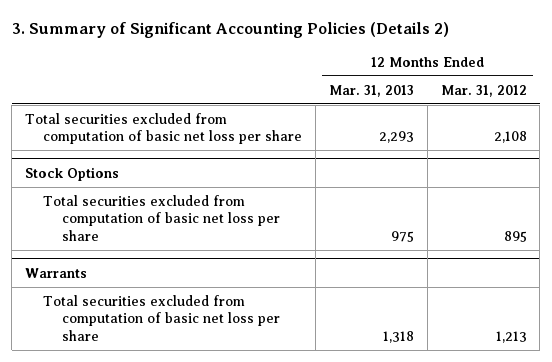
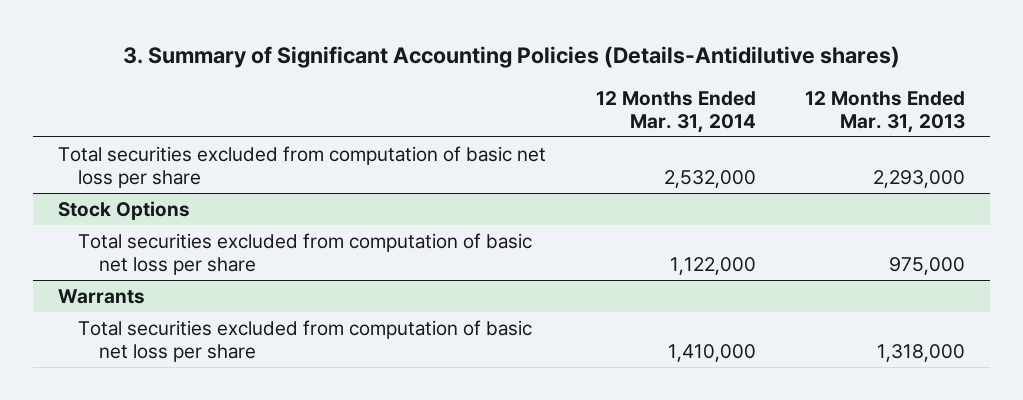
[11,21,449,38] 3. Summary of Significant Accounting Policies (Details 2) -> [122,45,900,68] 3. Summary of Significant Accounting Policies (Details-Antidilutive shares)
[440,84,527,97] Mar. 31, 2012 -> none
none -> [595,90,756,133] 12 Months Ended Mar. 31, 2014
[379,131,415,144] 2,293 -> [873,169,966,188] 2,293,000
[391,230,415,242] 975 -> [889,256,966,275] 975,000
[383,330,415,343] 1,318 -> [877,343,966,362] 1,318,000

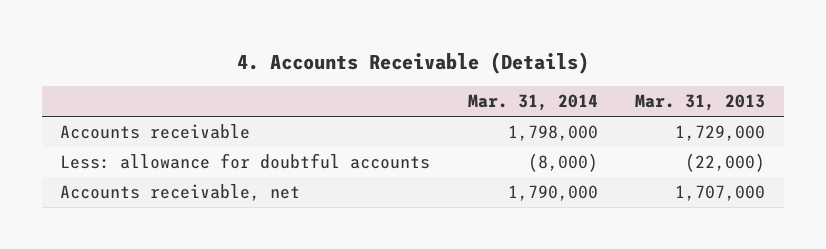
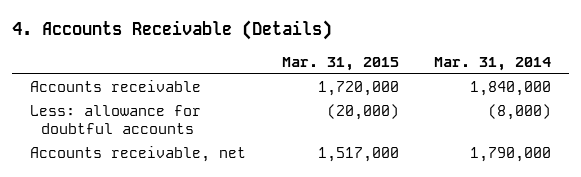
[635,94,766,112] Mar. 31, 2013 -> none
none -> [281,56,399,71] Mar. 31, 2015
[507,125,598,142] 1,798,000 -> [470,81,552,97] 1,840,000

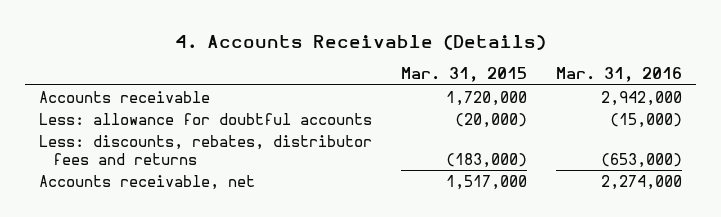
[434,56,552,71] Mar. 31, 2014 -> none
none -> [555,67,682,83] Mar. 31, 2016
none -> [39,134,373,165] Less: discounts, rebates, distributor fees and returns

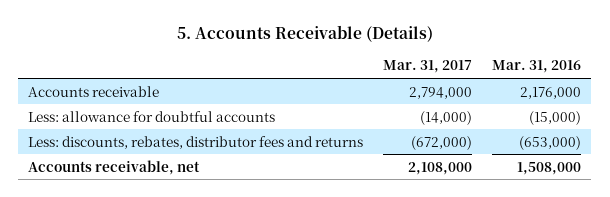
[174,35,546,51] 4. Accounts Receivable (Details) -> [176,25,433,43] 5. Accounts Receivable (Details)
[401,67,528,83] Mar. 31, 2015 -> none
none -> [383,60,473,74] Mar. 31, 2017
[600,90,682,106] 2,942,000 -> [520,86,582,99] 2,176,000
[600,174,682,190] 2,274,000 -> [517,161,582,175] 1,508,000

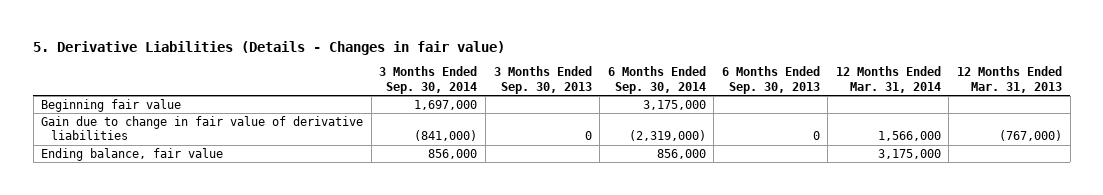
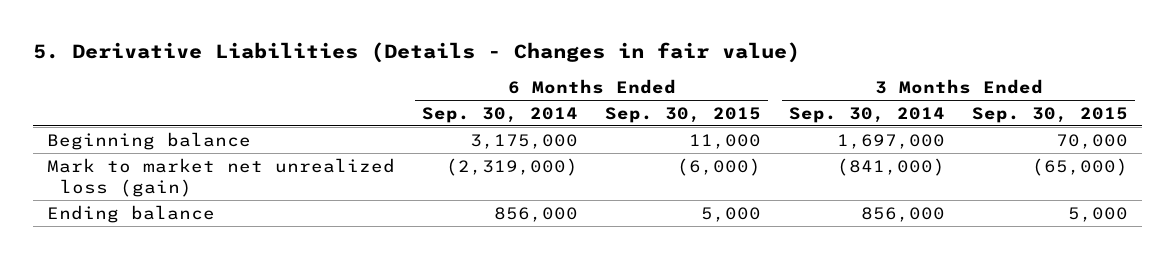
[493,66,592,94] 3 Months Ended Sep. 30, 2013 -> none
[721,66,820,94] 6 Months Ended Sep. 30, 2013 -> none
[835,66,941,93] 12 Months Ended Mar. 31, 2014 -> none
[957,66,1063,93] 12 Months Ended Mar. 31, 2013 -> none
none -> [605,106,762,123] Sep. 30, 2015
none -> [972,106,1129,123] Sep. 30, 2015
[41,99,182,113] Beginning fair value -> [46,131,251,150] Beginning balance
[41,116,364,141] Gain due to change in fair value of derivative liabilities -> [46,157,395,197] Mark to market net unrealized loss (gain)
[41,148,224,162] Ending balance, fair value -> [46,204,215,223] Ending balance

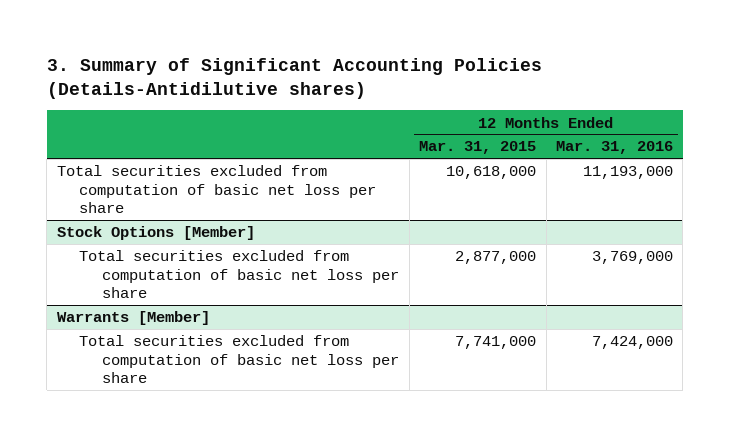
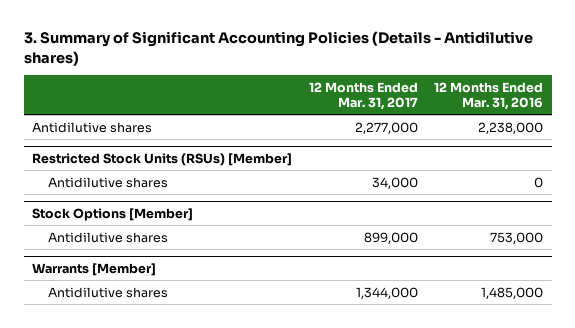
[46,57,542,99] 3. Summary of Significant Accounting Policies (Details-Antidilutive shares) -> [23,31,533,66] 3. Summary of Significant Accounting Policies (Details - Antidilutive shares)
[419,141,537,155] Mar. 31, 2015 -> none
none -> [308,81,418,110] 12 Months Ended Mar. 31, 2017
[56,165,377,214] Total securities excluded from computation of basic net loss per share -> none
none -> [32,121,153,133] Antidilutive shares
none -> [32,153,293,167] Restricted Stock Units (RSUs) [Member]
none -> [48,176,169,188] Antidilutive shares
[79,250,400,299] Total securities excluded from computation of basic net loss per share -> none
none -> [48,231,169,243] Antidilutive shares
[79,335,400,384] Total securities excluded from computation of basic net loss per share -> none
none -> [48,286,169,298] Antidilutive shares

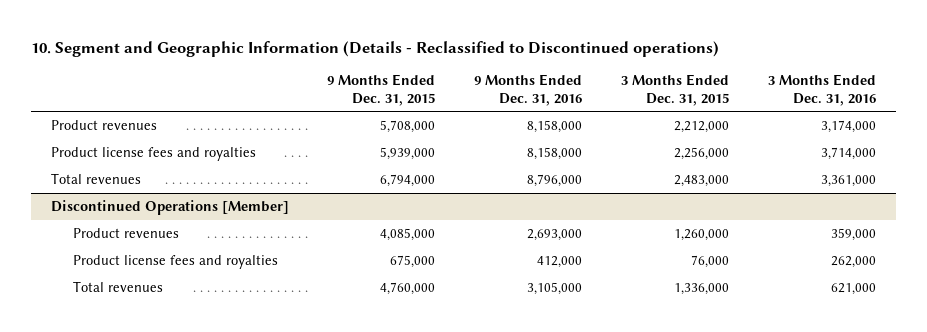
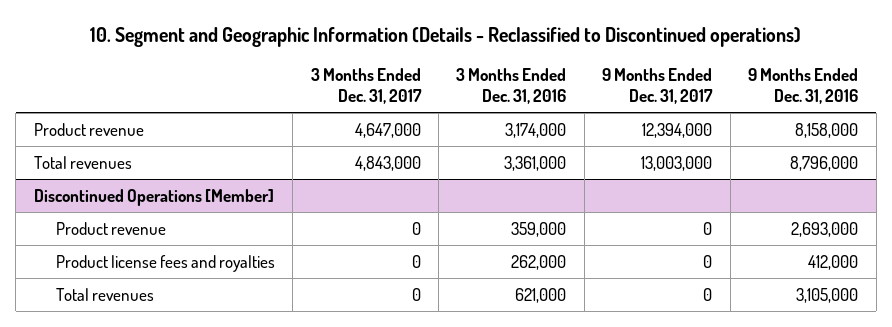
[327,74,436,106] 9 Months Ended Dec. 31, 2015 -> none
[621,74,730,106] 3 Months Ended Dec. 31, 2015 -> none
none -> [310,68,422,104] 3 Months Ended Dec. 31, 2017
none -> [602,68,714,104] 9 Months Ended Dec. 31, 2017
[50,147,256,162] Product license fees and royalties -> none
[50,120,157,131] Product revenues -> [33,122,144,136] Product revenue
[72,228,179,239] Product revenues -> [55,221,166,235] Product revenue

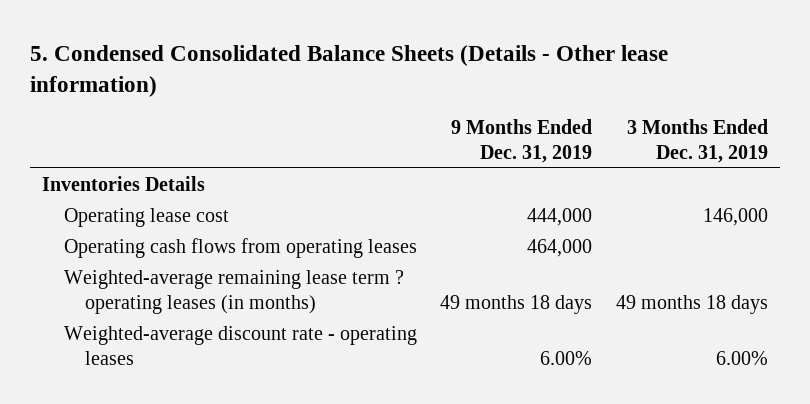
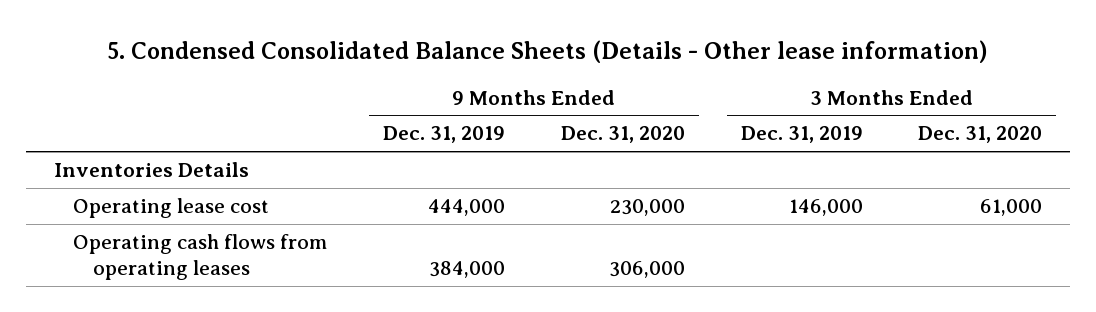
none -> [560,126,685,144] Dec. 31, 2020
none -> [918,126,1043,144] Dec. 31, 2020
[63,269,404,314] Weighted-average remaining lease term ? operating leases (in months) -> none
[63,325,417,365] Weighted-average discount rate - operating leases -> none
[527,238,593,257] 464,000 -> [429,261,506,279] 384,000

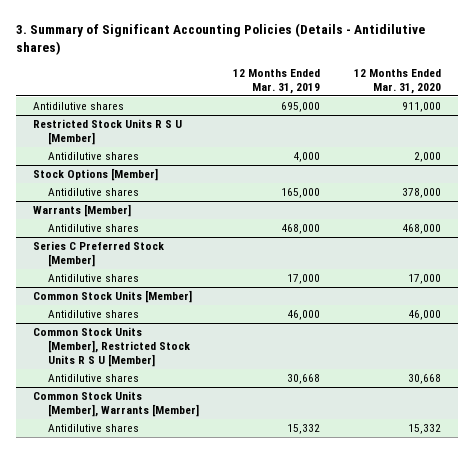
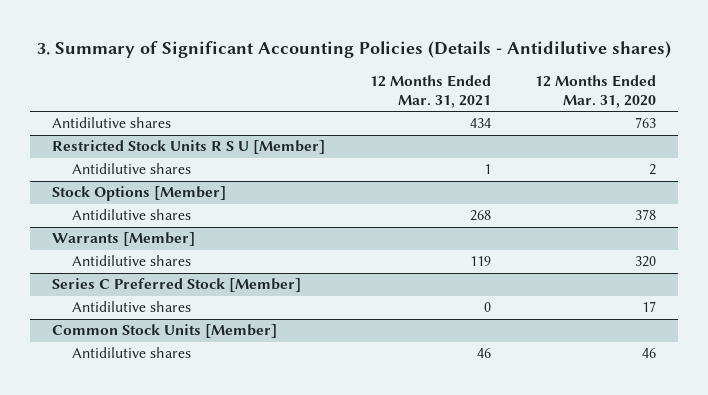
[232,69,320,95] 12 Months Ended Mar. 31, 2019 -> none
none -> [369,74,491,108] 12 Months Ended Mar. 31, 2021
[401,101,441,112] 911,000 -> [635,117,657,129] 763
[413,151,441,162] 2,000 -> [649,164,657,176] 2
[401,187,441,198] 378,000 -> [635,209,657,221] 378
[401,223,441,234] 468,000 -> [635,256,657,268] 320
[407,273,441,284] 17,000 -> [642,301,657,313] 17
[33,326,190,368] Common Stock Units [Member], Restricted Stock Units R S U [Member] -> none
[47,373,139,382] Antidilutive shares -> none
[33,390,199,418] Common Stock Units [Member], Warrants [Member] -> none
[47,423,139,432] Antidilutive shares -> none
[407,309,441,320] 46,000 -> [642,348,657,359] 46

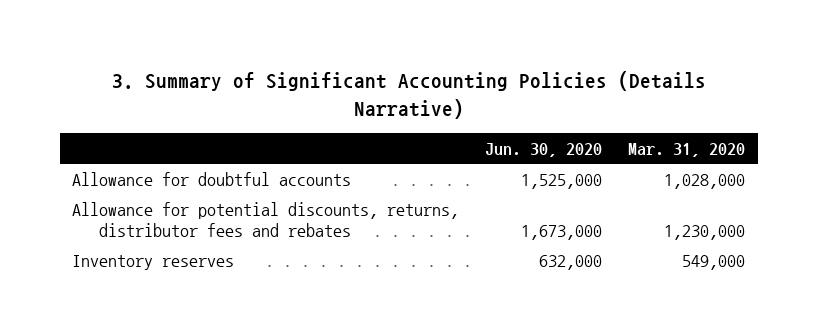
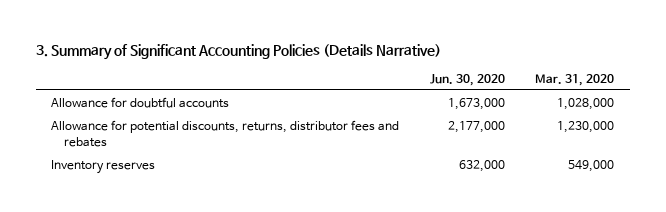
[521,173,603,189] 1,525,000 -> [447,97,505,110] 1,673,000
[521,225,603,241] 1,673,000 -> [447,120,505,133] 2,177,000

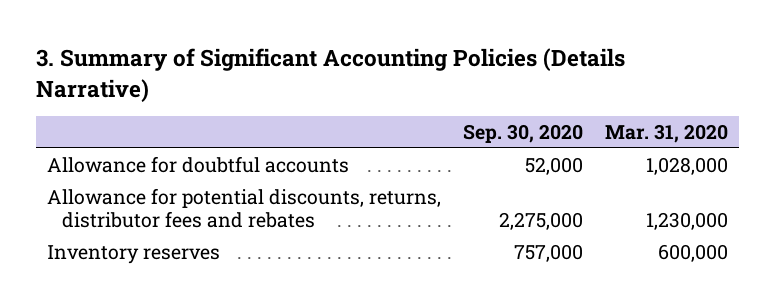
[429,73,505,86] Jun. 30, 2020 -> none
none -> [463,123,584,143] Sep. 30, 2020
[568,159,615,172] 549,000 -> [658,243,729,262] 600,000

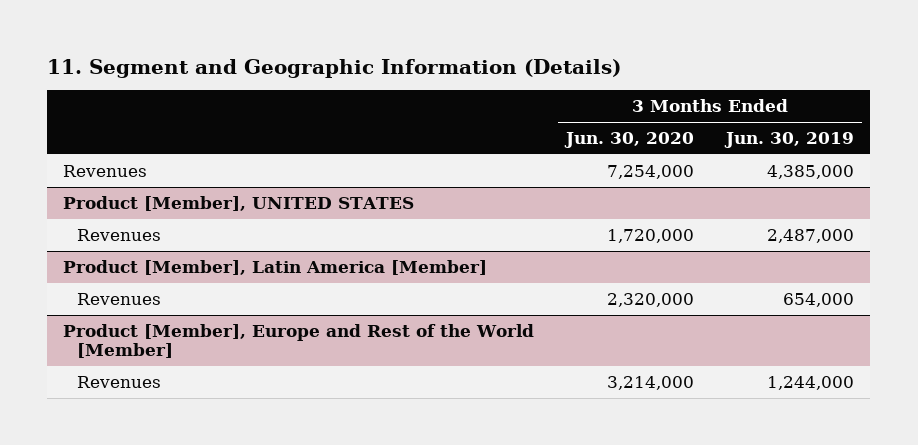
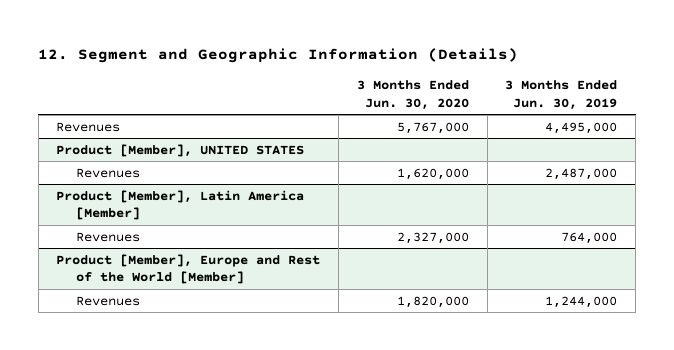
[47,58,622,78] 11. Segment and Geographic Information (Details) -> [38,48,519,64] 12. Segment and Geographic Information (Details)
[607,164,695,179] 7,254,000 -> [396,121,469,134] 5,767,000
[767,164,855,179] 4,385,000 -> [545,121,618,134] 4,495,000
[607,228,695,243] 1,720,000 -> [396,167,469,180] 1,620,000
[607,292,695,307] 2,320,000 -> [396,231,469,244] 2,327,000
[783,292,855,307] 654,000 -> [561,231,618,244] 764,000
[607,375,695,390] 3,214,000 -> [396,295,469,308] 1,820,000

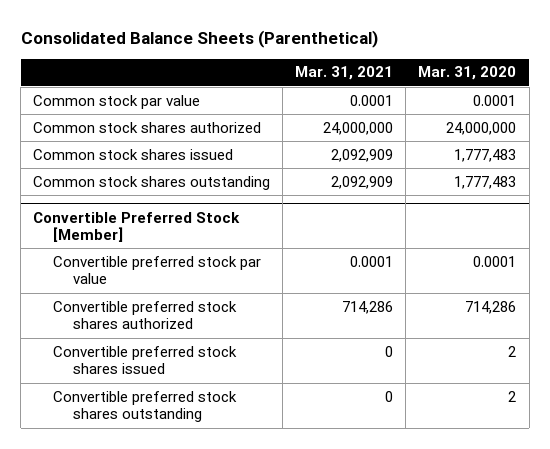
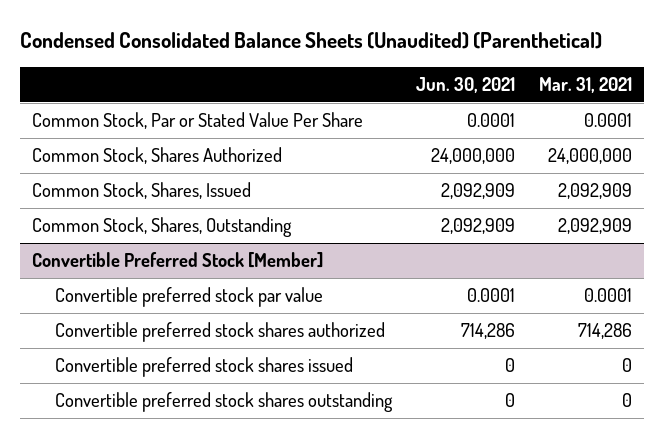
[20,29,378,48] Consolidated Balance Sheets (Parenthetical) -> [19,32,602,50] Condensed Consolidated Balance Sheets (Unaudited) (Parenthetical)
[418,66,517,81] Mar. 31, 2020 -> none
none -> [416,76,516,93] Jun. 30, 2021
[33,94,201,109] Common stock par value -> [31,112,363,130] Common Stock, Par or Stated Value Per Share
[33,121,262,133] Common stock shares authorized -> [31,147,282,165] Common Stock, Shares Authorized
[33,148,234,160] Common stock shares issued -> [31,182,251,200] Common Stock, Shares, Issued
[33,175,271,190] Common stock shares outstanding -> [31,217,292,238] Common Stock, Shares, Outstanding

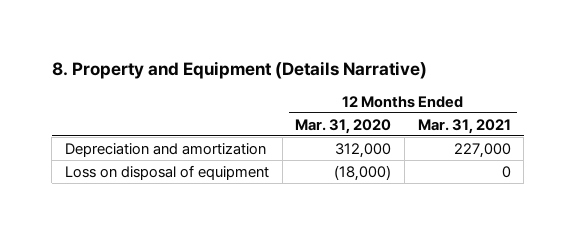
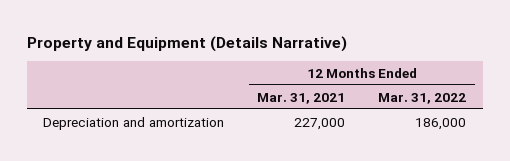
[51,61,427,80] 8. Property and Equipment (Details Narrative) -> [26,35,347,52] Property and Equipment (Details Narrative)
[295,118,392,134] Mar. 31, 2020 -> none
none -> [378,92,467,104] Mar. 31, 2022
[64,164,269,180] Loss on disposal of equipment -> none

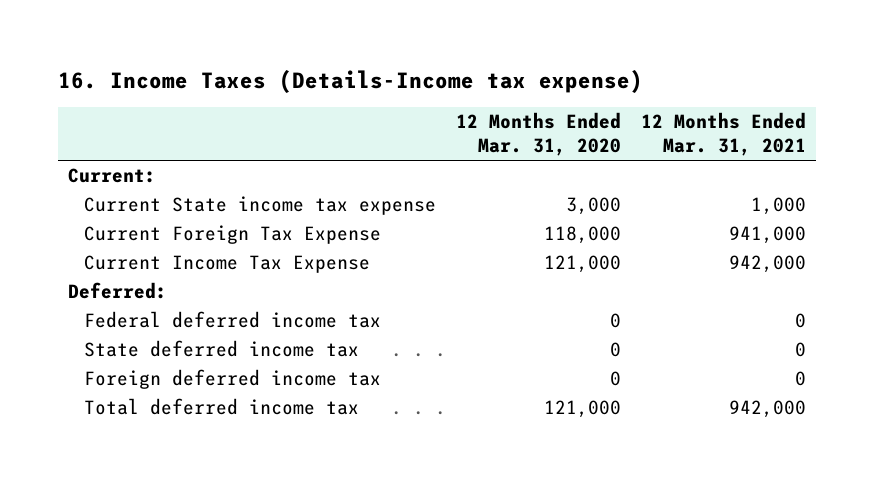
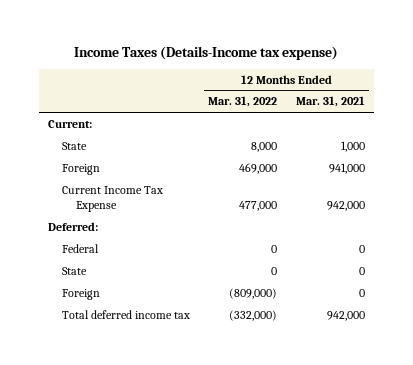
[58,69,644,93] 16. Income Taxes (Details-Income tax expense) -> [74,46,339,61] Income Taxes (Details-Income tax expense)
[456,111,622,157] 12 Months Ended Mar. 31, 2020 -> none
none -> [208,96,278,108] Mar. 31, 2022
[84,196,437,216] Current State income tax expense -> [61,141,87,150] State
[84,225,382,245] Current Foreign Tax Expense -> [61,163,100,175] Foreign
[84,311,382,329] Federal deferred income tax -> [61,243,99,253] Federal
[84,340,360,358] State deferred income tax -> [61,266,87,275] State
[84,369,382,390] Foreign deferred income tax -> [61,288,100,300] Foreign

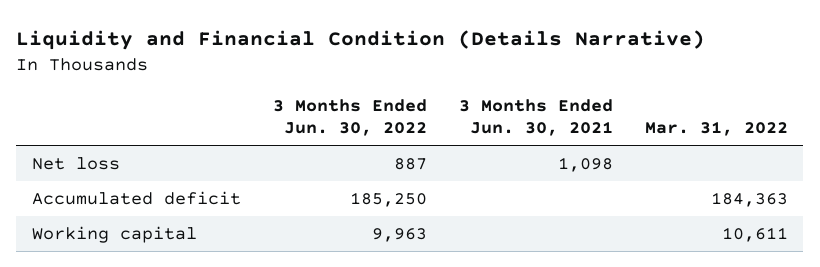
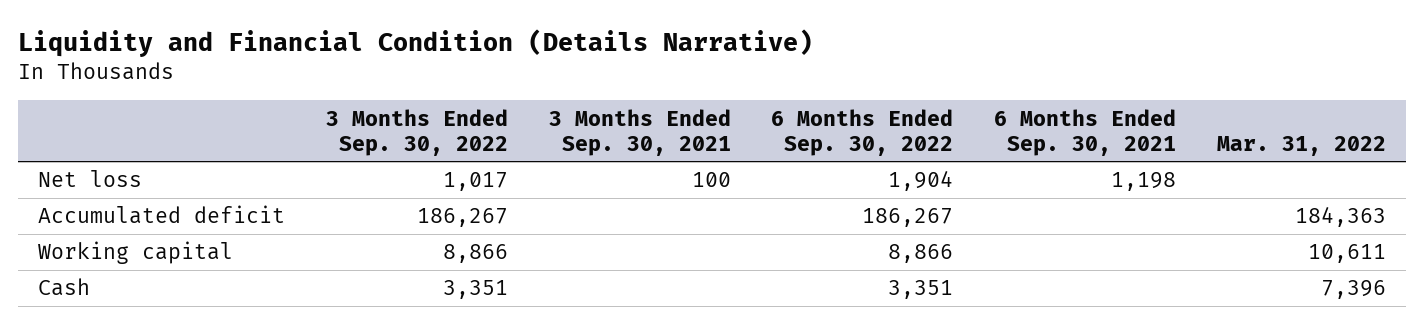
[272,99,427,137] 3 Months Ended Jun. 30, 2022 -> none
[458,99,613,137] 3 Months Ended Jun. 30, 2021 -> none
none -> [325,108,508,156] 3 Months Ended Sep. 30, 2022
none -> [548,108,731,156] 3 Months Ended Sep. 30, 2021
none -> [771,108,954,156] 6 Months Ended Sep. 30, 2022
none -> [993,108,1176,156] 6 Months Ended Sep. 30, 2021
none -> [38,278,91,297] Cash

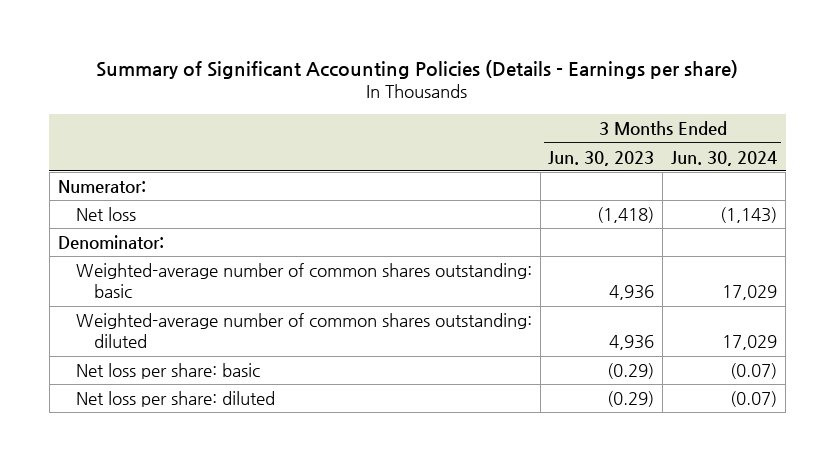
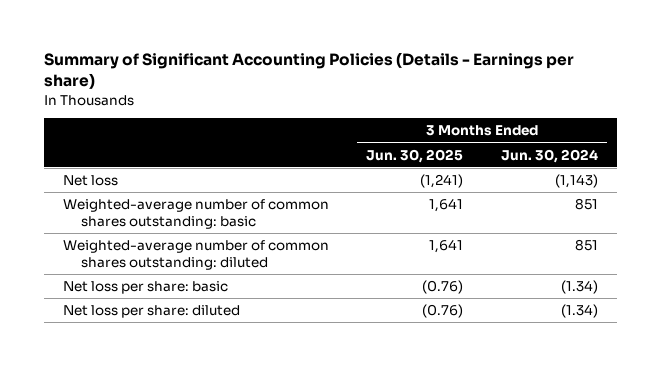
[548,150,655,166] Jun. 30, 2023 -> none
none -> [366,148,464,163] Jun. 30, 2025
[57,180,146,194] Numerator: -> none
[57,235,164,250] Denominator: -> none
[722,285,778,301] 17,029 -> [574,198,598,211] 851
[722,335,778,351] 17,029 -> [574,239,598,252] 851
[730,363,778,380] (0.07) -> [560,280,598,295] (1.34)
[730,391,778,408] (0.07) -> [560,304,598,319] (1.34)

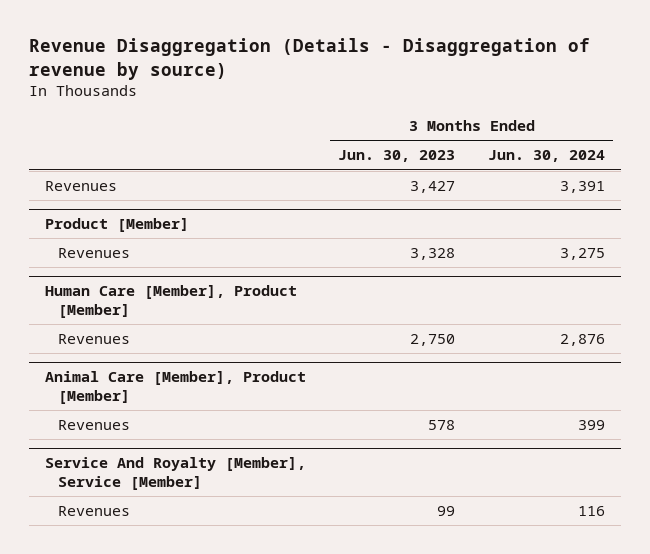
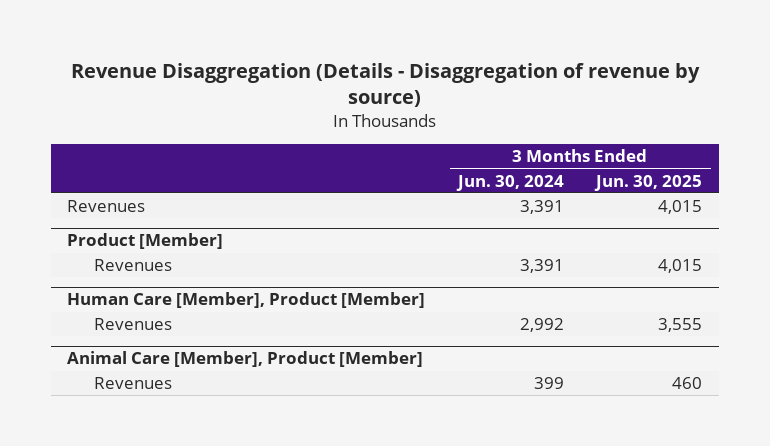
[338,150,456,163] Jun. 30, 2023 -> none
none -> [594,174,703,191] Jun. 30, 2025
[560,248,606,261] 3,275 -> [519,259,564,274] 3,391
[560,334,606,347] 2,876 -> [519,318,564,333] 2,992
[44,457,306,491] Service And Royalty [Member], Service [Member] -> none
[57,506,130,517] Revenues -> none

